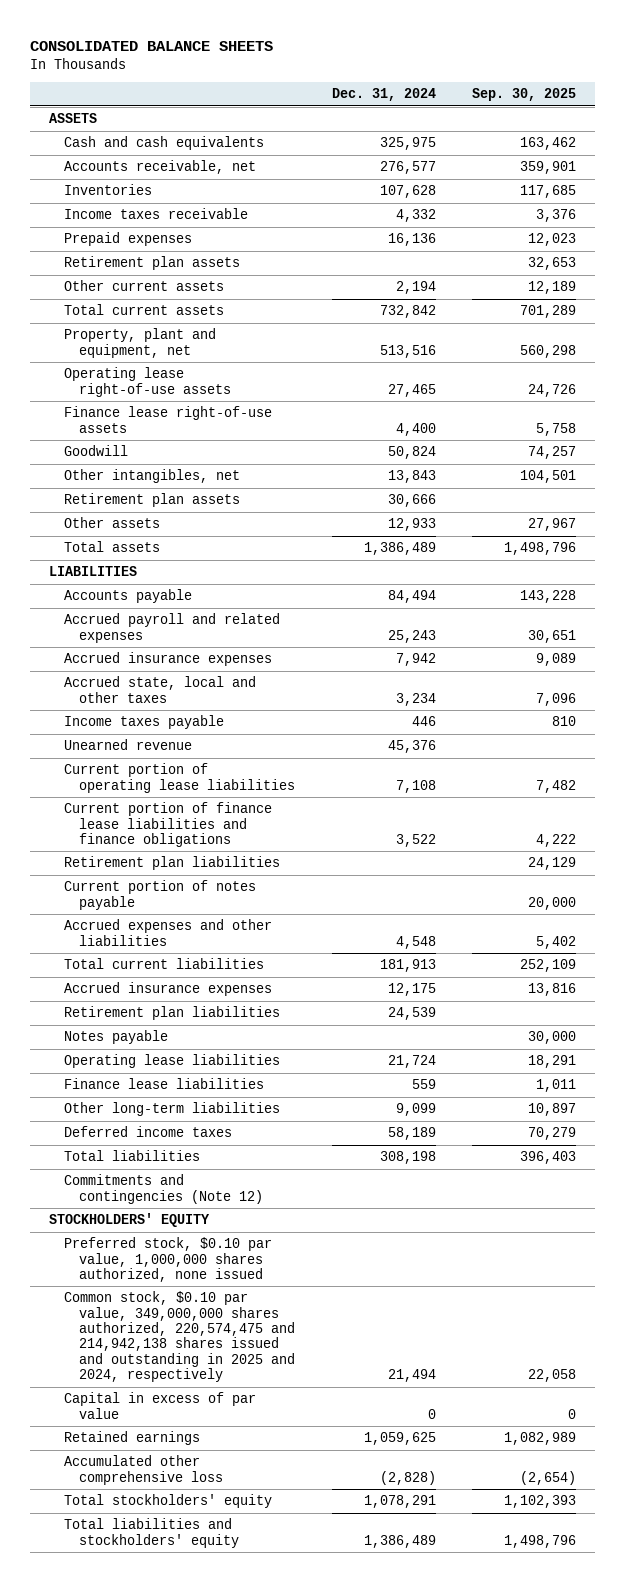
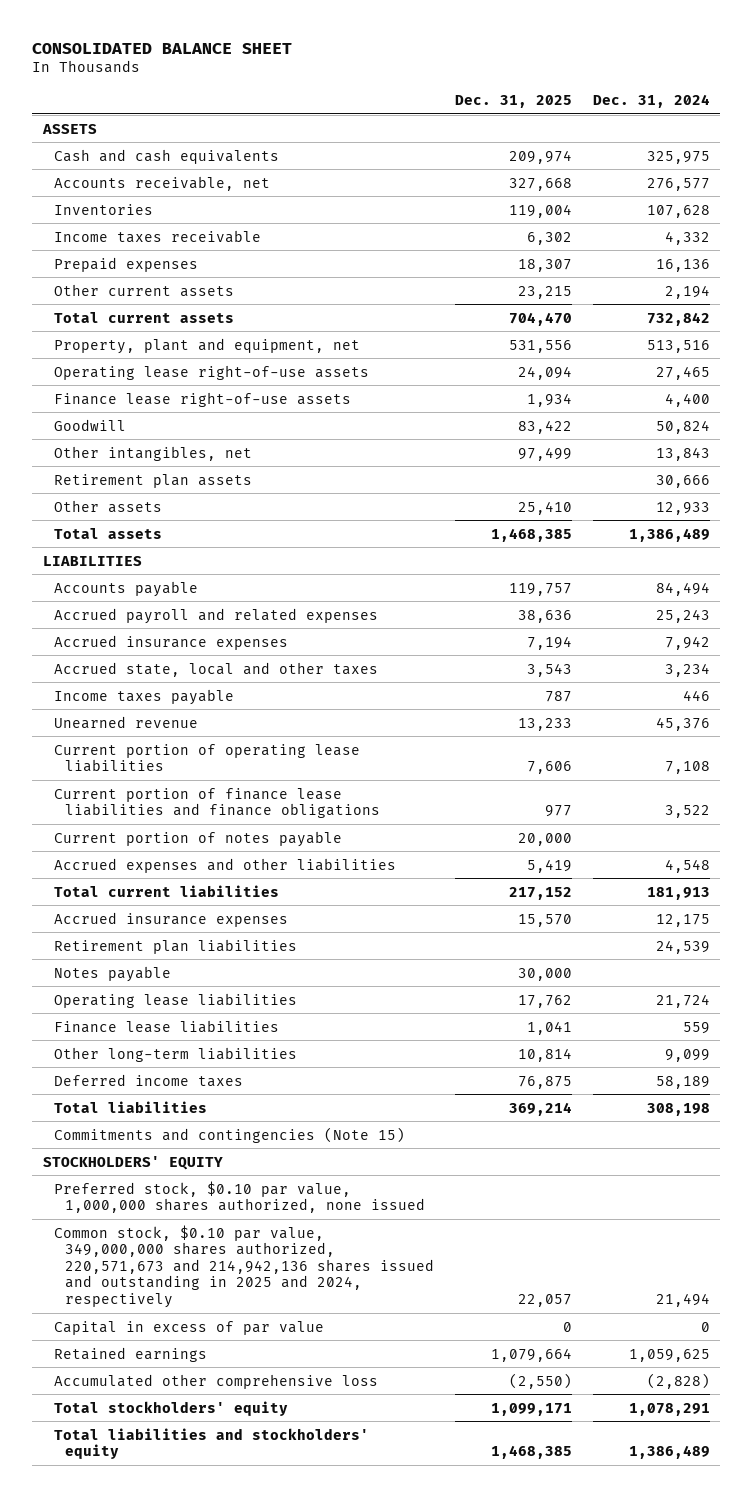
[30,40,274,51] CONSOLIDATED BALANCE SHEETS -> [32,42,293,54] CONSOLIDATED BALANCE SHEET
[472,88,577,102] Sep. 30, 2025 -> none
none -> [454,94,572,108] Dec. 31, 2025
[63,256,240,271] Retirement plan assets -> none
[63,856,280,871] Retirement plan liabilities -> none
[63,1174,263,1204] Commitments and contingencies (Note 12) -> [53,1126,405,1143] Commitments and contingencies (Note 15)
[63,1291,295,1383] Common stock, $0.10 par value, 349,000,000 shares authorized, 220,574,475 and 214,942,138 shares issued and outstanding in 2025 and 2024, respectively -> [53,1224,434,1309] Common stock, $0.10 par value, 349,000,000 shares authorized, 220,571,673 and 214,942,136 shares issued and outstanding in 2025 and 2024, respectively

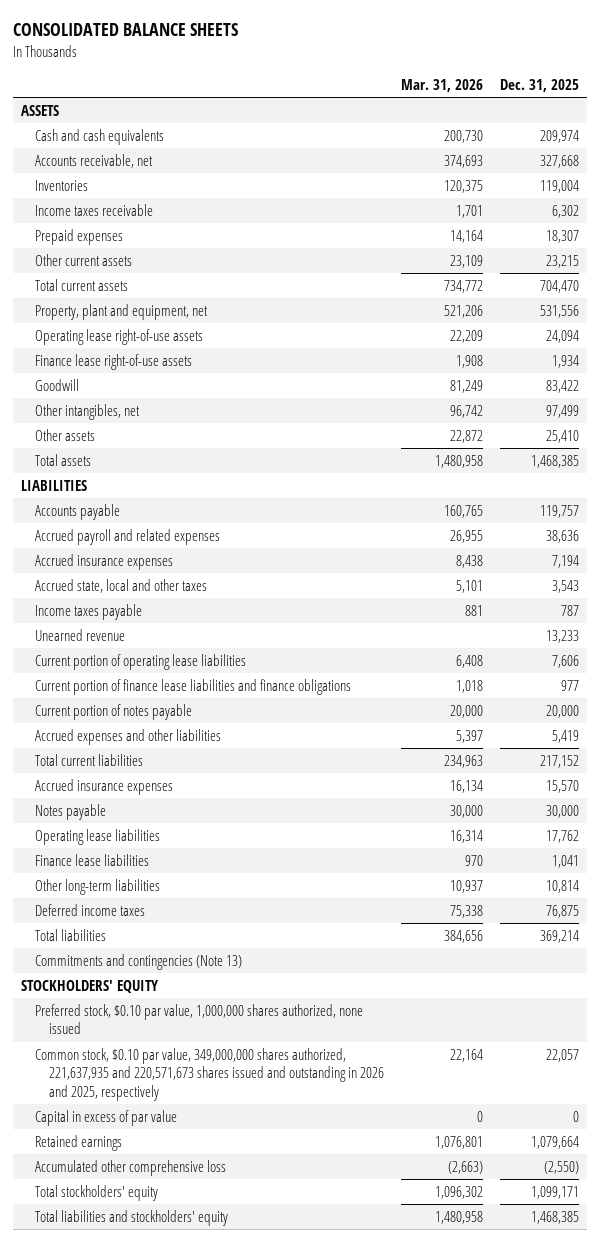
[32,42,293,54] CONSOLIDATED BALANCE SHEET -> [12,23,238,37] CONSOLIDATED BALANCE SHEETS
[592,93,710,108] Dec. 31, 2024 -> none
none -> [400,78,483,92] Mar. 31, 2026
[53,473,252,488] Retirement plan assets -> none
[53,938,297,954] Retirement plan liabilities -> none
[53,1126,405,1143] Commitments and contingencies (Note 15) -> [35,953,243,970] Commitments and contingencies (Note 13)
[53,1224,434,1309] Common stock, $0.10 par value, 349,000,000 shares authorized, 220,571,673 and 214,942,136 shares issued and outstanding in 2025 and 2024, respectively -> [35,1047,384,1101] Common stock, $0.10 par value, 349,000,000 shares authorized, 221,637,935 and 220,571,673 shares issued and outstanding in 2026 and 2025, respectively

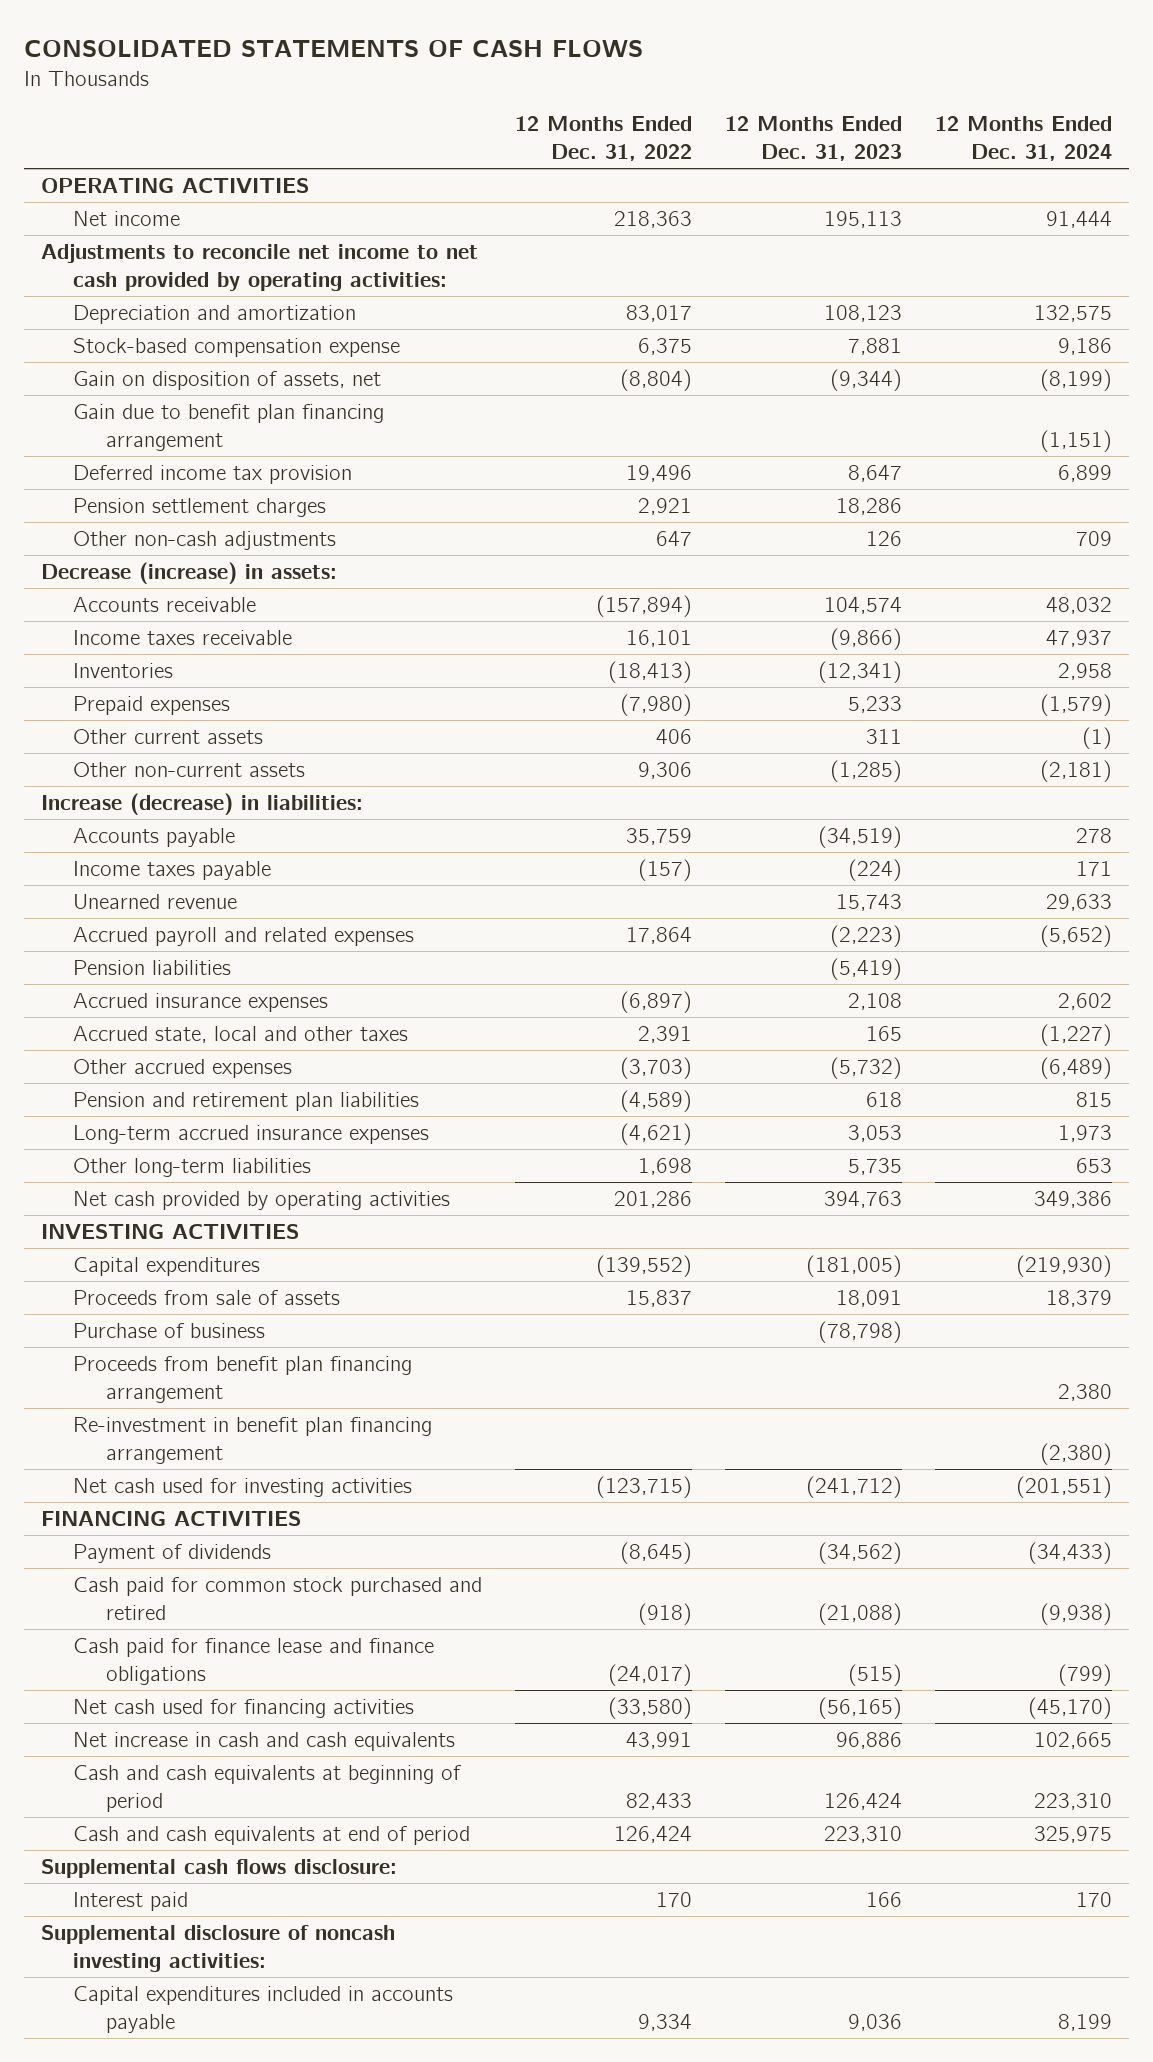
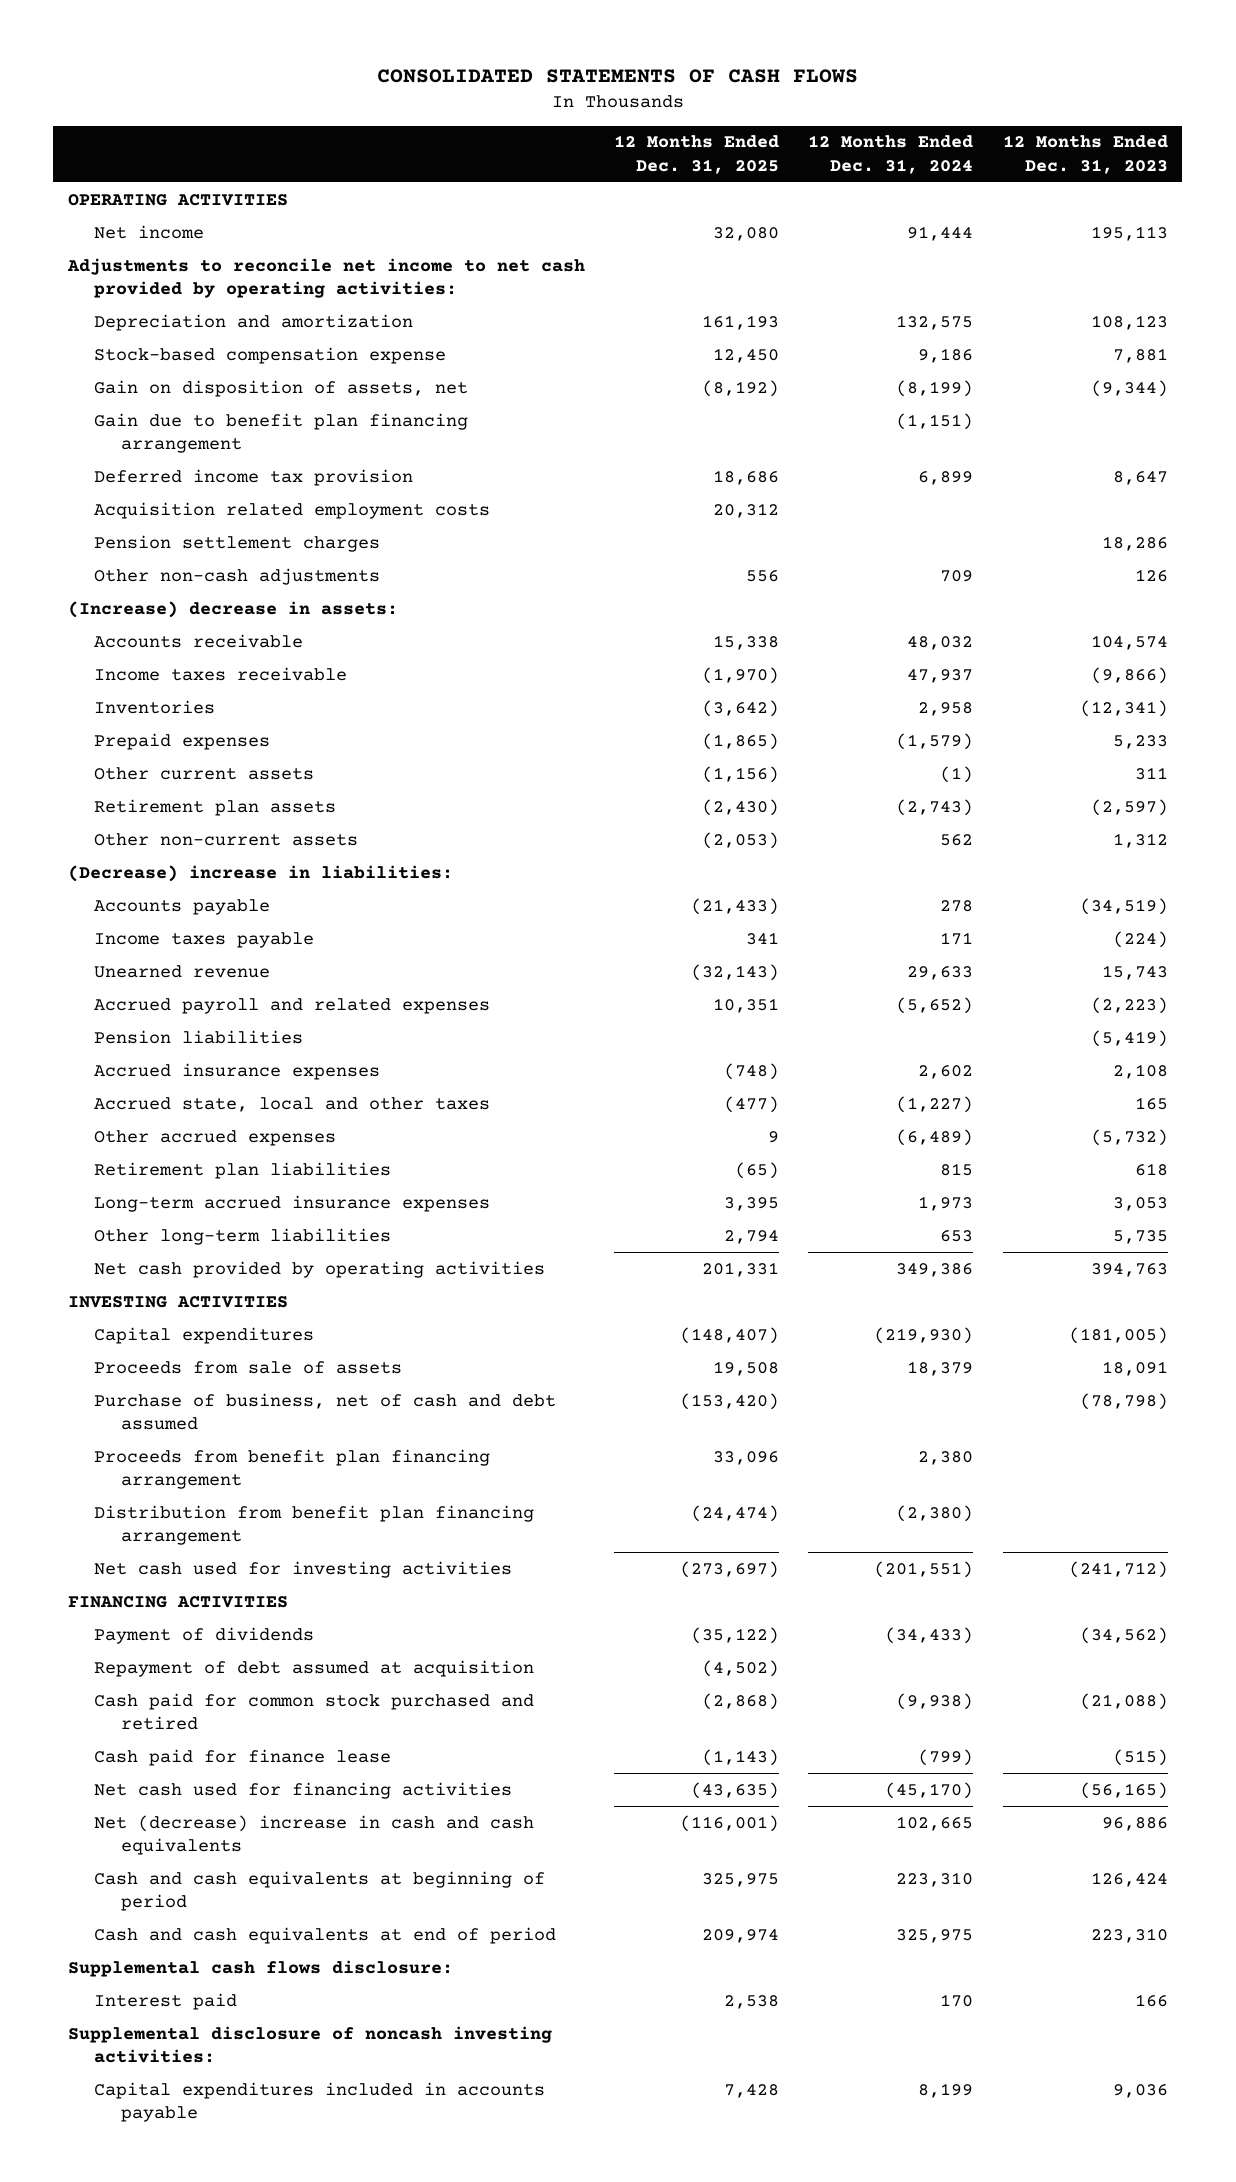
[515,116,693,161] 12 Months Ended Dec. 31, 2022 -> none
none -> [614,135,780,175] 12 Months Ended Dec. 31, 2025
none -> [94,501,491,519] Acquisition related employment costs
[40,562,337,585] Decrease (increase) in assets: -> [67,600,398,618] (Increase) decrease in assets:
none -> [94,798,337,816] Retirement plan assets
[830,760,903,783] (1,285) -> [1112,832,1168,848] 1,312
[1040,760,1113,783] (2,181) -> [940,833,974,846] 562
[40,793,363,816] Increase (decrease) in liabilities: -> [67,864,453,882] (Decrease) increase in liabilities:
[73,1092,420,1112] Pension and retirement plan liabilities -> [94,1161,392,1179] Retirement plan liabilities
[73,1323,266,1339] Purchase of business -> [94,1392,557,1431] Purchase of business, net of cash and debt assumed
[73,1417,433,1464] Re-investment in benefit plan financing arrangement -> [94,1504,535,1546] Distribution from benefit plan financing arrangement
none -> [94,1659,535,1677] Repayment of debt assumed at acquisition
[73,1638,435,1685] Cash paid for finance lease and finance obligations -> [94,1748,392,1766] Cash paid for finance lease
[73,1732,456,1752] Net increase in cash and cash equivalents -> [94,1814,535,1856] Net (decrease) increase in cash and cash equivalents

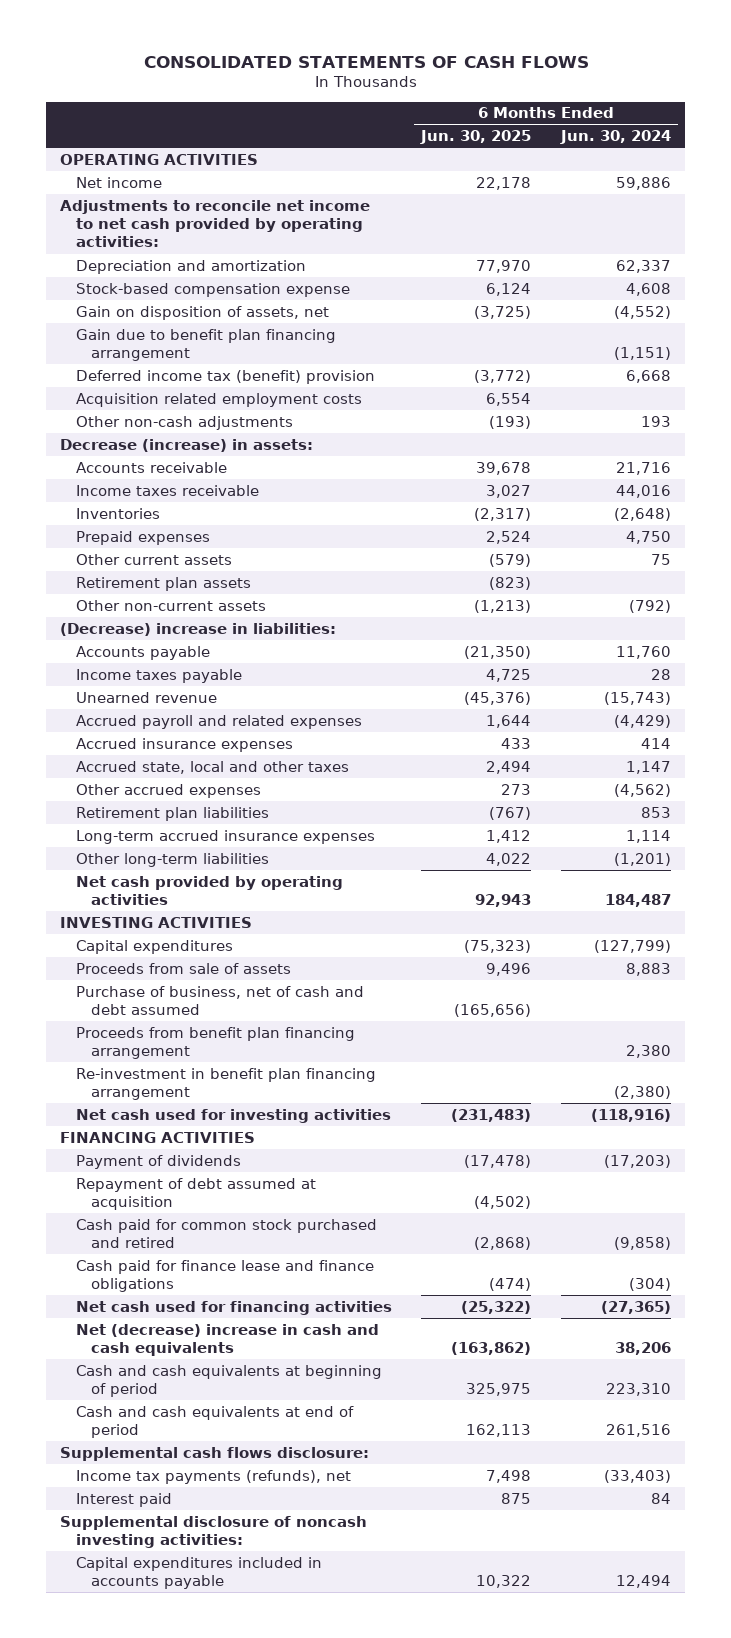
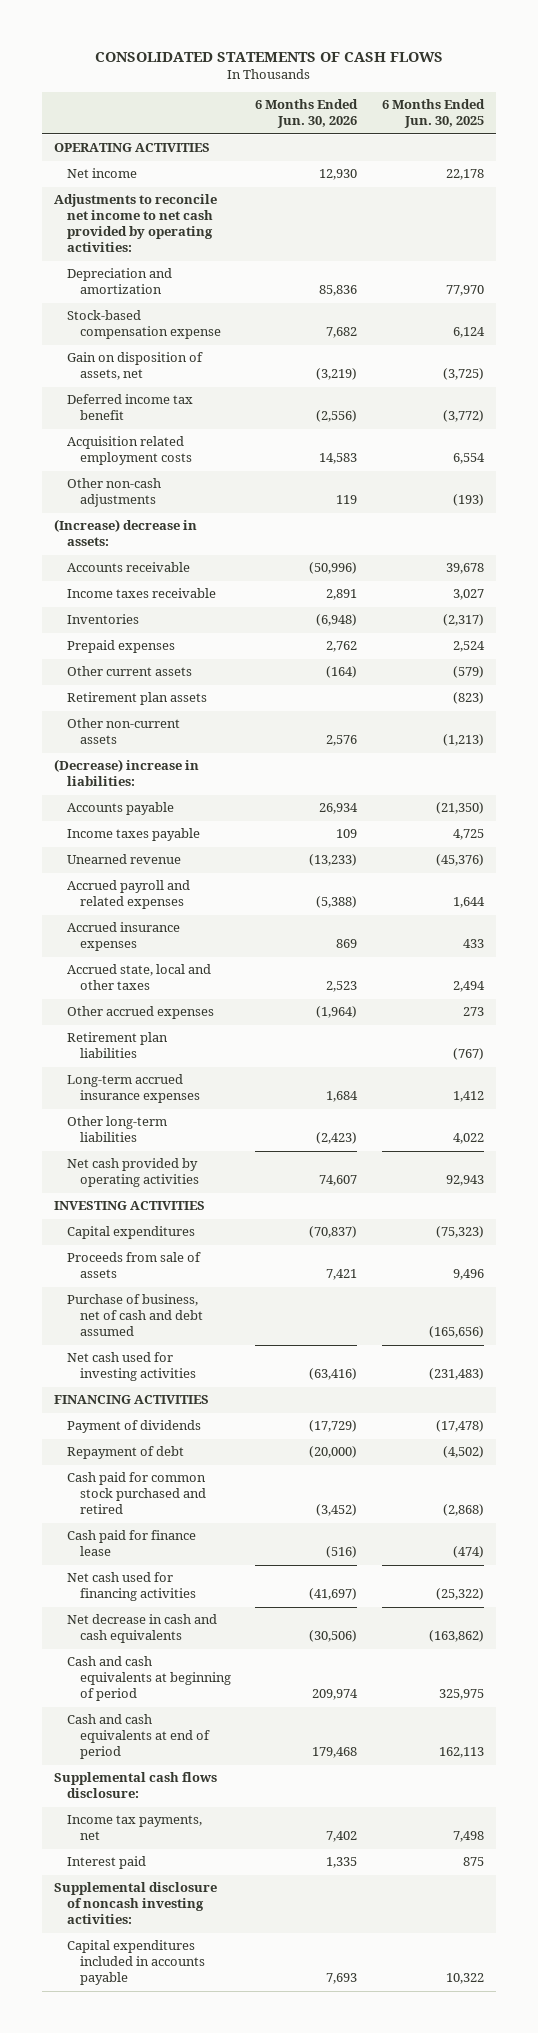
[559,130,671,145] Jun. 30, 2024 -> none
none -> [255,99,359,129] 6 Months Ended Jun. 30, 2026
[75,328,336,362] Gain due to benefit plan financing arrangement -> none
[75,369,375,384] Deferred income tax (benefit) provision -> [67,394,194,421] Deferred income tax benefit
[60,438,314,452] Decrease (increase) in assets: -> [54,519,198,547] (Increase) decrease in assets:
[75,1026,355,1060] Proceeds from benefit plan financing arrangement -> none
[75,1067,376,1101] Re-investment in benefit plan financing arrangement -> none
[75,1177,316,1211] Repayment of debt assumed at acquisition -> [67,1446,185,1460] Repayment of debt
[75,1259,374,1293] Cash paid for finance lease and finance obligations -> [67,1530,197,1557] Cash paid for finance lease
[75,1323,379,1357] Net (decrease) increase in cash and cash equivalents -> [67,1614,218,1644] Net decrease in cash and cash equivalents
[75,1469,351,1484] Income tax payments (refunds), net -> [67,1815,203,1841] Income tax payments, net

